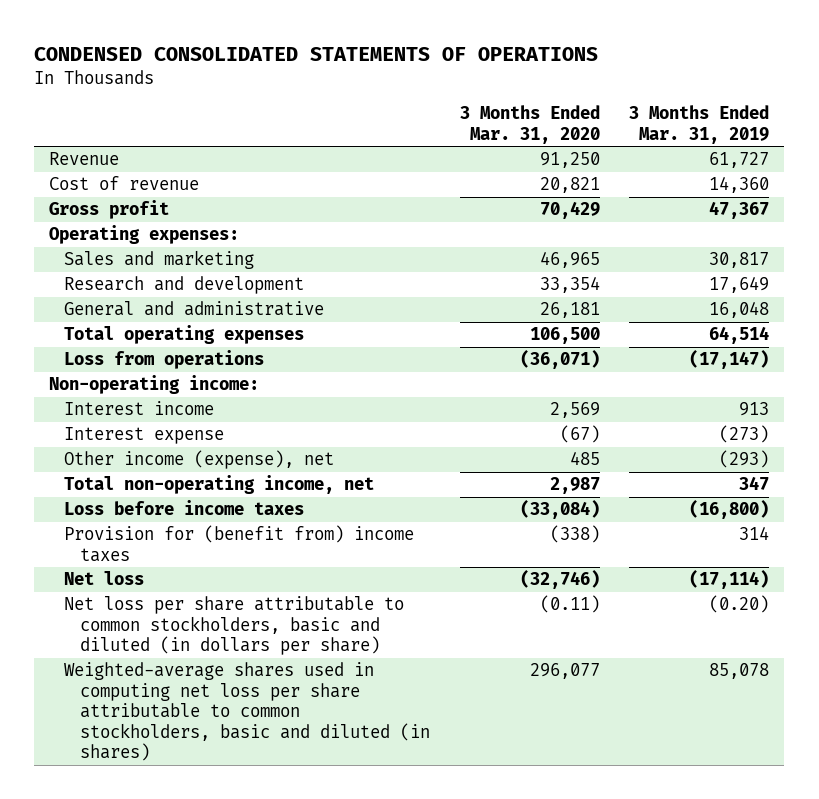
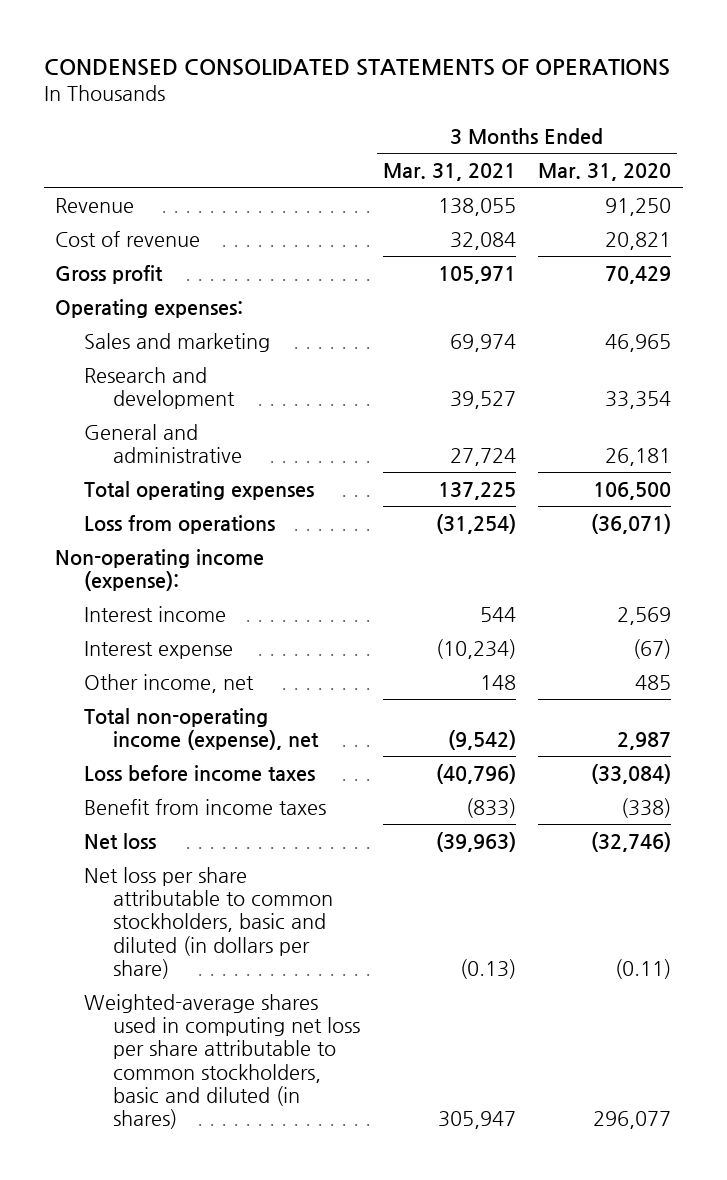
[629,105,770,144] 3 Months Ended Mar. 31, 2019 -> none
none -> [382,162,516,181] Mar. 31, 2021
[49,375,260,395] Non-operating income: -> [55,548,265,592] Non-operating income (expense):
[64,450,335,470] Other income (expense), net -> [83,673,254,693] Other income, net
[64,475,375,495] Total non-operating income, net -> [83,707,319,751] Total non-operating income (expense), net
[64,525,415,562] Provision for (benefit from) income taxes -> [83,798,326,815] Benefit from income taxes

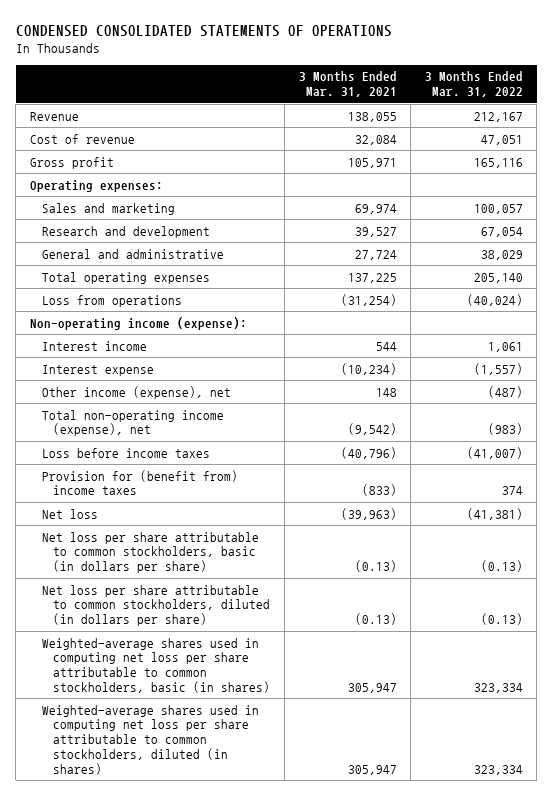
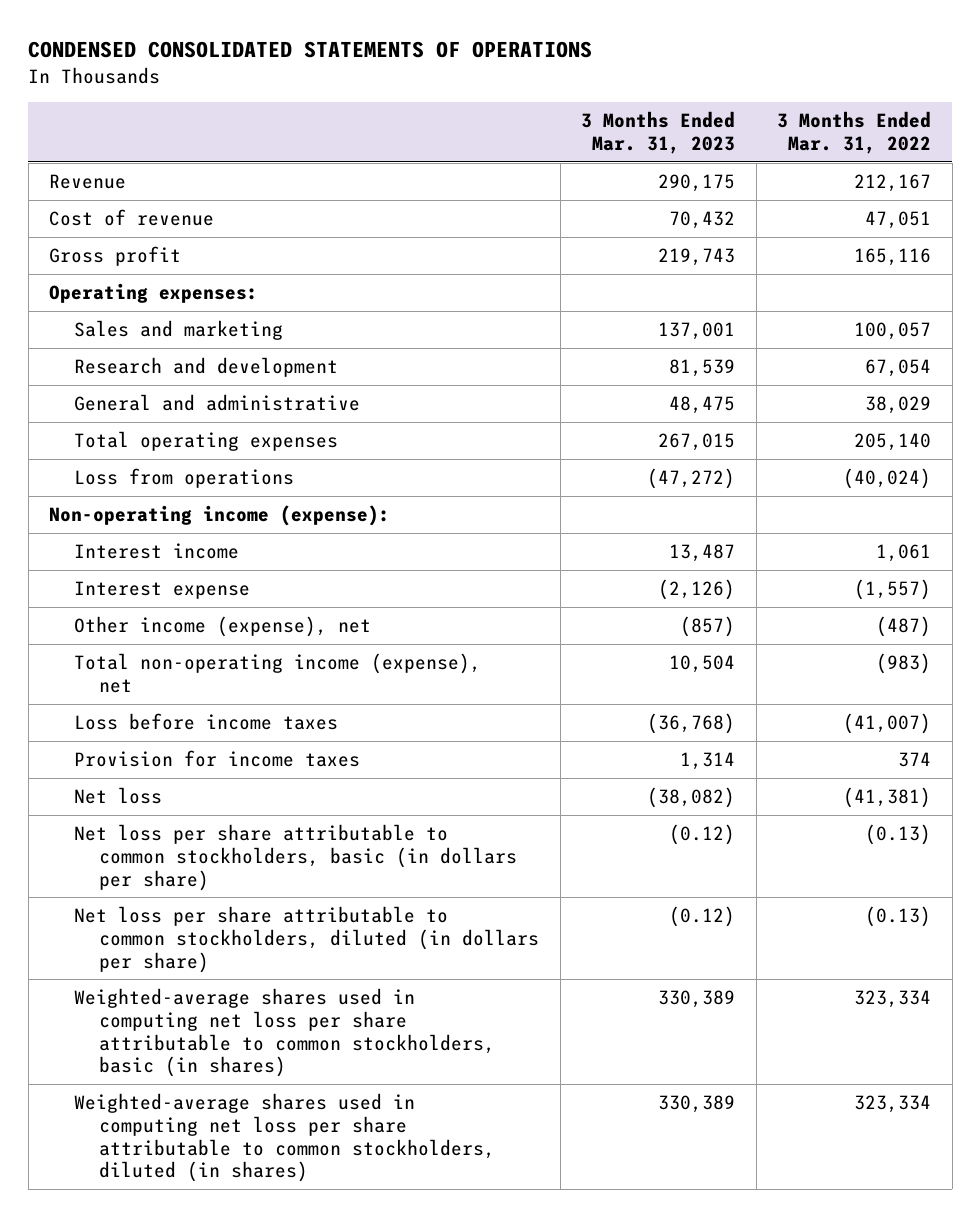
[298,71,397,98] 3 Months Ended Mar. 31, 2021 -> none
none -> [581,110,736,154] 3 Months Ended Mar. 31, 2023
[41,469,238,496] Provision for (benefit from) income taxes -> [74,750,361,768] Provision for income taxes

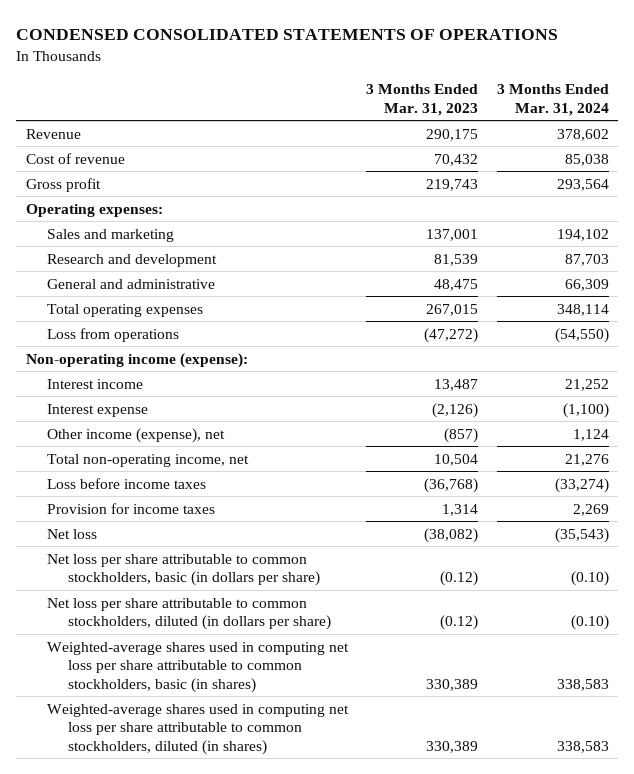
[777,110,932,154] 3 Months Ended Mar. 31, 2022 -> none
none -> [496,84,609,116] 3 Months Ended Mar. 31, 2024
[74,653,482,693] Total non-operating income (expense), net -> [47,453,250,467] Total non-operating income, net

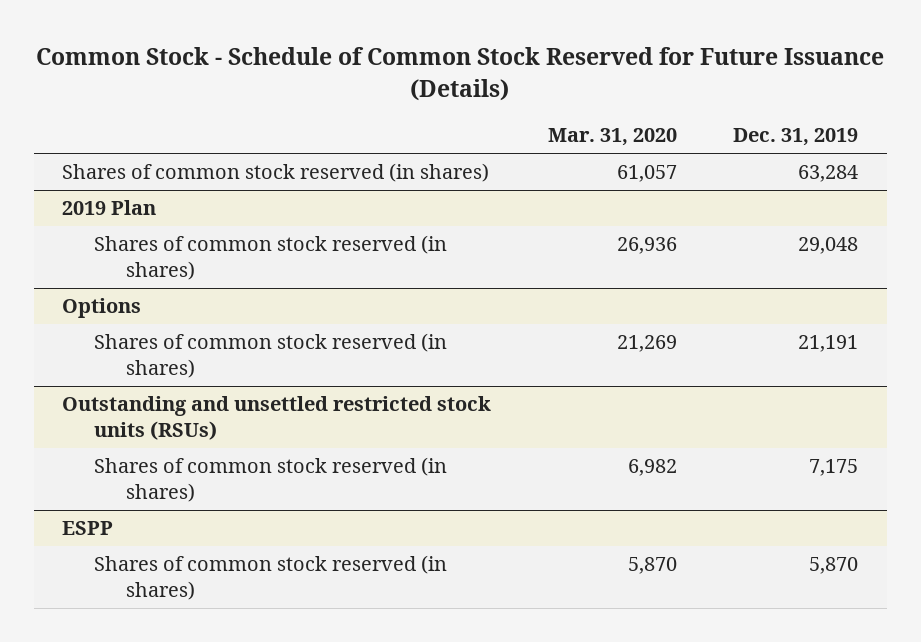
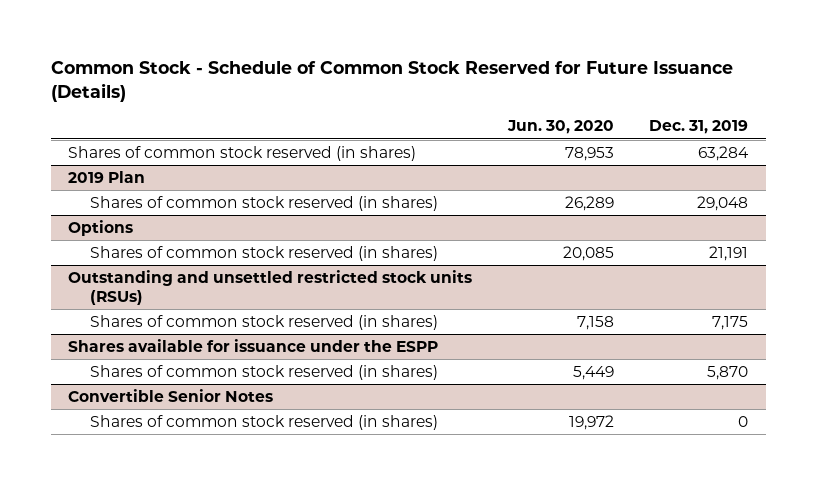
[547,128,677,147] Mar. 31, 2020 -> none
none -> [506,120,614,135] Jun. 30, 2020
[62,521,114,536] ESPP -> [68,339,439,353] Shares available for issuance under the ESPP
none -> [68,389,274,403] Convertible Senior Notes
none -> [90,415,439,431] Shares of common stock reserved (in shares)

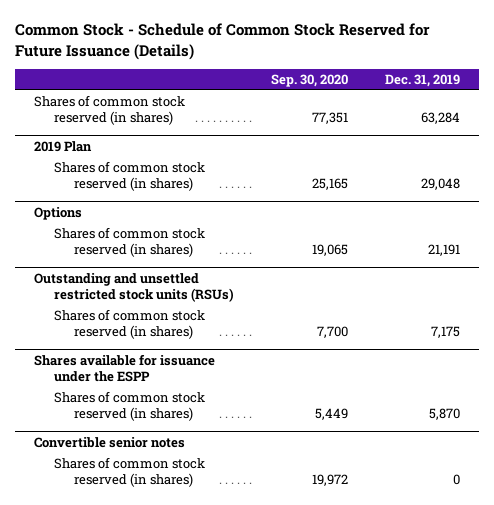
[506,120,614,135] Jun. 30, 2020 -> none
none -> [270,74,348,88] Sep. 30, 2020
[68,389,274,403] Convertible Senior Notes -> [33,437,185,449] Convertible senior notes

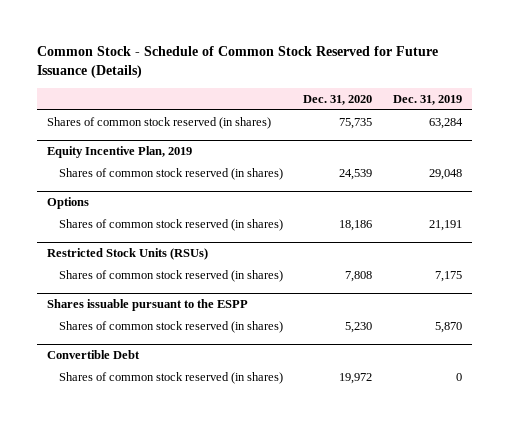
[270,74,348,88] Sep. 30, 2020 -> none
none -> [303,94,373,105] Dec. 31, 2020
[33,141,92,153] 2019 Plan -> [47,146,193,159] Equity Incentive Plan, 2019
[33,273,234,302] Outstanding and unsettled restricted stock units (RSUs) -> [47,248,209,261] Restricted Stock Units (RSUs)
[33,354,215,382] Shares available for issuance under the ESPP -> [47,299,249,312] Shares issuable pursuant to the ESPP
[33,437,185,449] Convertible senior notes -> [47,350,141,360] Convertible Debt

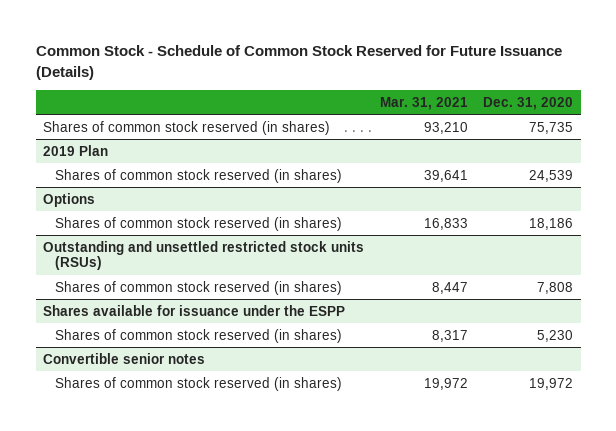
[392,94,462,105] Dec. 31, 2019 -> none
none -> [379,96,468,110] Mar. 31, 2021
[47,146,193,159] Equity Incentive Plan, 2019 -> [43,144,109,156] 2019 Plan
[47,248,209,261] Restricted Stock Units (RSUs) -> [43,240,365,271] Outstanding and unsettled restricted stock units (RSUs)
[47,299,249,312] Shares issuable pursuant to the ESPP -> [43,304,346,316] Shares available for issuance under the ESPP
[47,350,141,360] Convertible Debt -> [43,352,206,364] Convertible senior notes

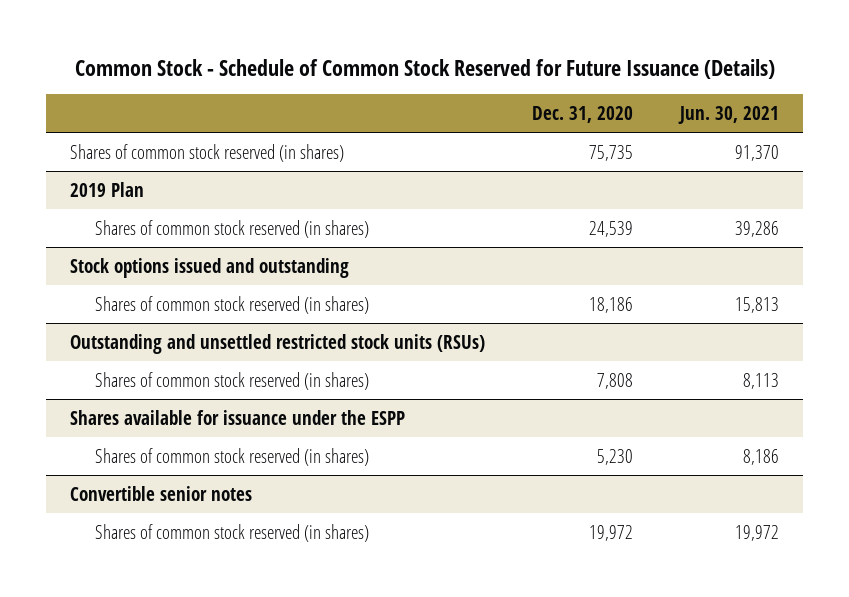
[379,96,468,110] Mar. 31, 2021 -> none
none -> [678,105,780,124] Jun. 30, 2021
[43,192,96,207] Options -> [69,257,349,278] Stock options issued and outstanding

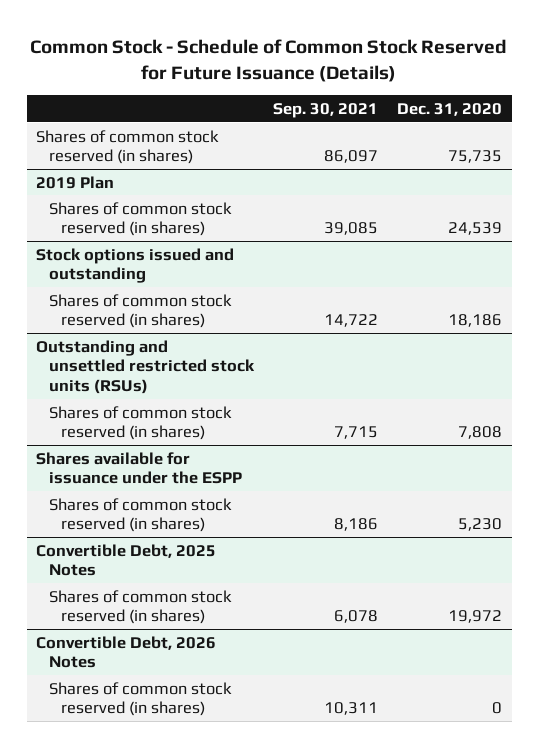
[678,105,780,124] Jun. 30, 2021 -> none
none -> [272,102,378,118] Sep. 30, 2021
[69,485,252,501] Convertible senior notes -> none
none -> [36,543,217,577] Convertible Debt, 2025 Notes
none -> [36,635,217,669] Convertible Debt, 2026 Notes
none -> [48,681,232,717] Shares of common stock reserved (in shares)

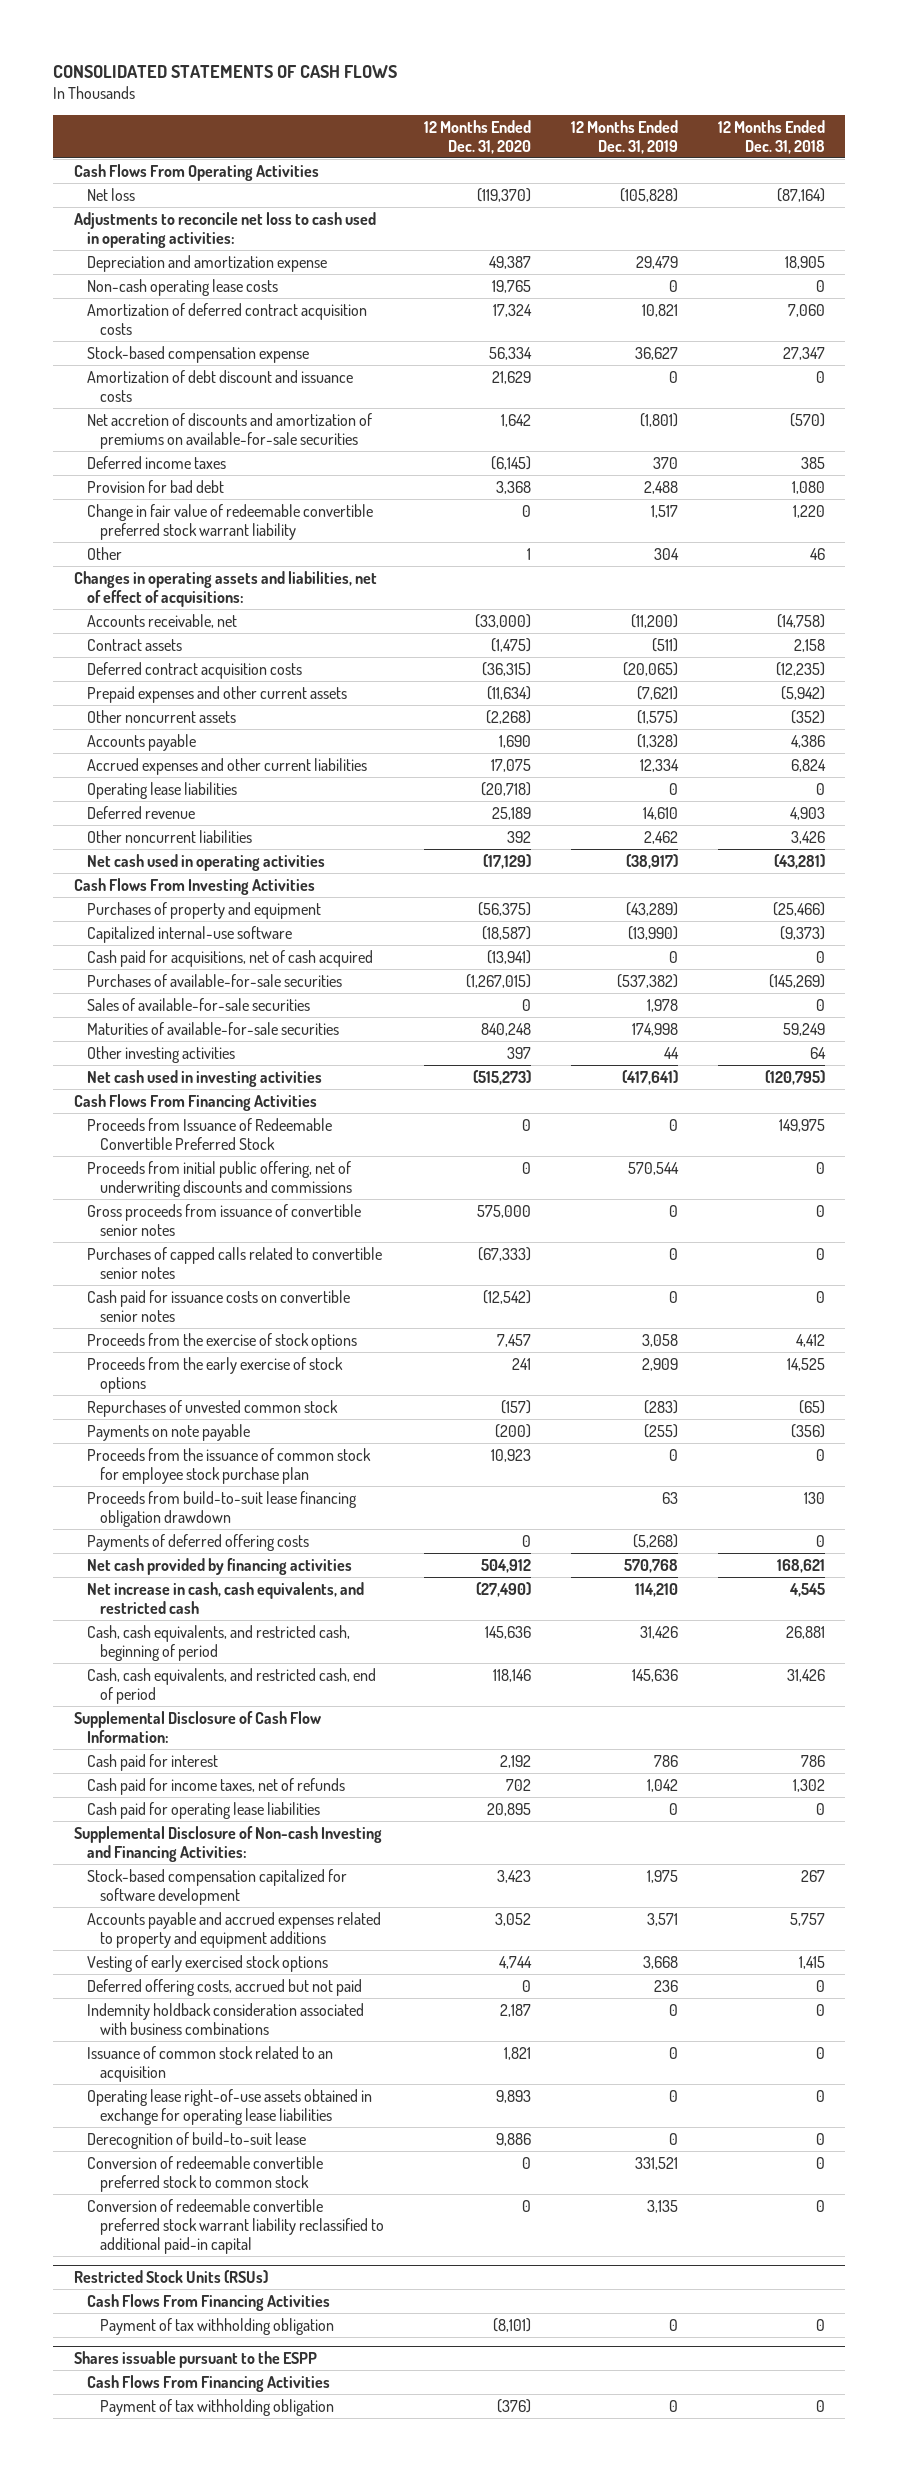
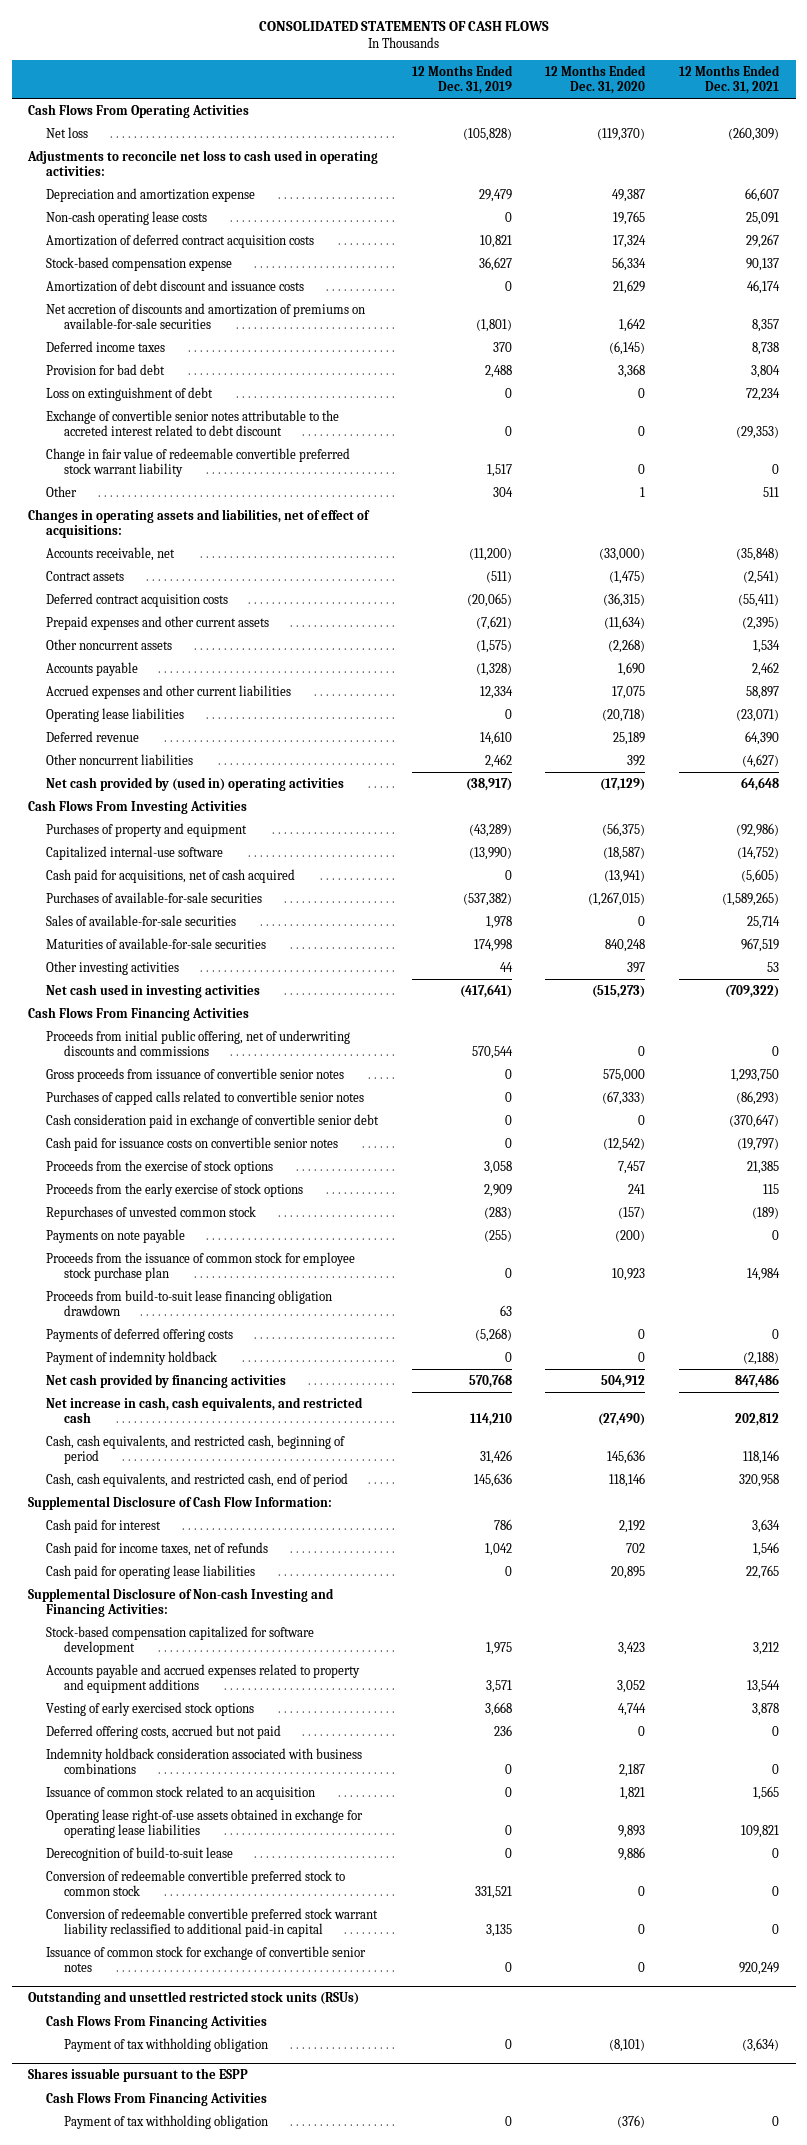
[718,119,826,154] 12 Months Ended Dec. 31, 2018 -> none
none -> [678,64,780,95] 12 Months Ended Dec. 31, 2021
none -> [46,386,214,401] Loss on extinguishment of debt
none -> [46,409,340,437] Exchange of convertible senior notes attributable to the accreted interest related to debt discount
[86,853,325,871] Net cash used in operating activities -> [46,776,345,791] Net cash provided by (used in) operating activities
[86,1117,332,1150] Proceeds from Issuance of Redeemable Convertible Preferred Stock -> none
none -> [46,1113,380,1128] Cash consideration paid in exchange of convertible senior debt
none -> [46,1350,218,1365] Payment of indemnity holdback
none -> [46,1945,367,1973] Issuance of common stock for exchange of convertible senior notes
[73,2270,268,2284] Restricted Stock Units (RSUs) -> [28,1991,360,2006] Outstanding and unsettled restricted stock units (RSUs)

